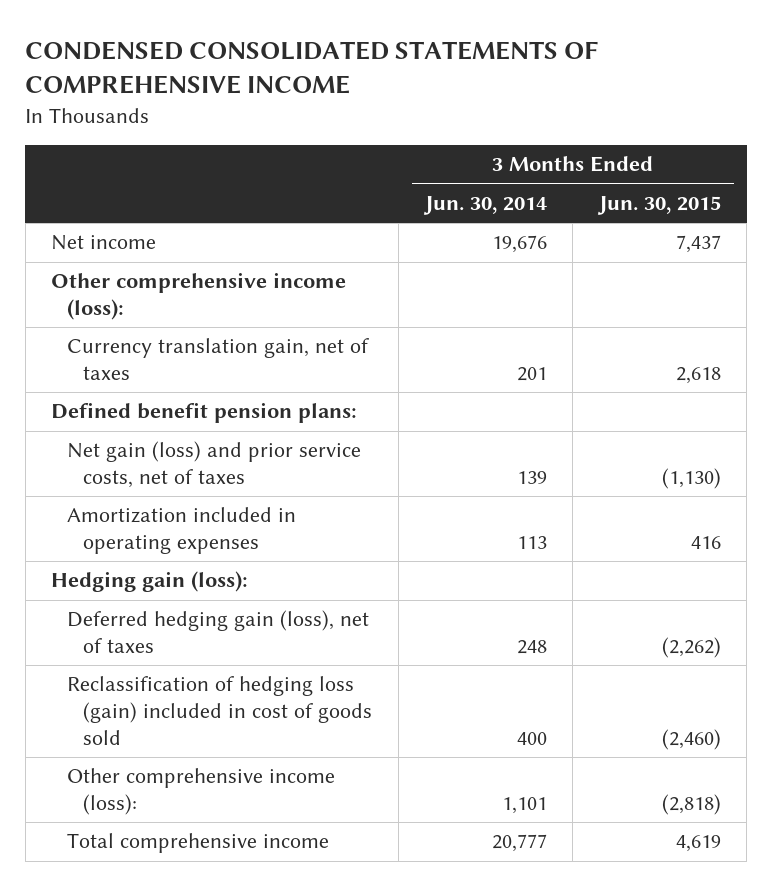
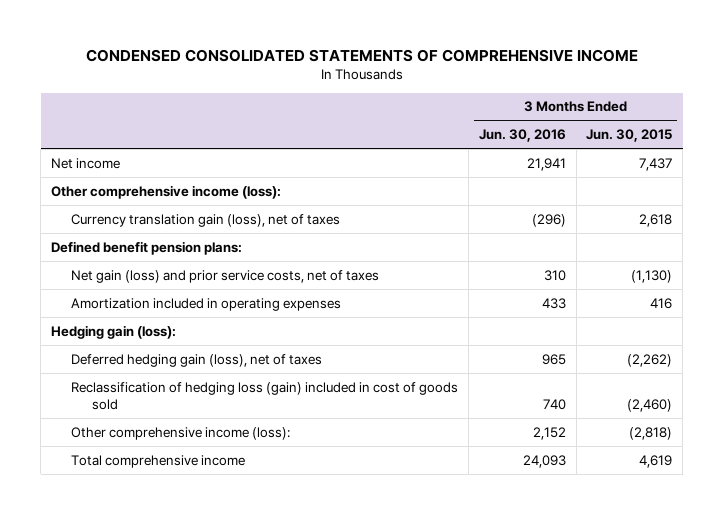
[422,195,547,215] Jun. 30, 2014 -> none
none -> [478,129,566,143] Jun. 30, 2016
[67,338,370,381] Currency translation gain, net of taxes -> [71,213,341,227] Currency translation gain (loss), net of taxes

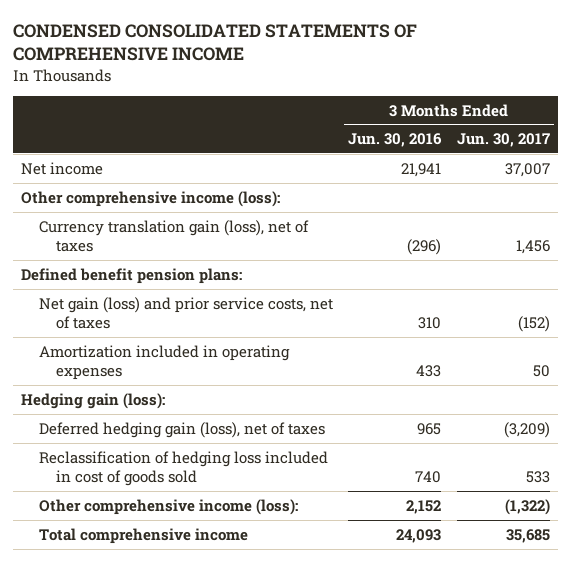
[586,129,673,143] Jun. 30, 2015 -> none
none -> [457,133,551,148] Jun. 30, 2017
[71,381,459,410] Reclassification of hedging loss (gain) included in cost of goods sold -> [38,450,328,486] Reclassification of hedging loss included in cost of goods sold

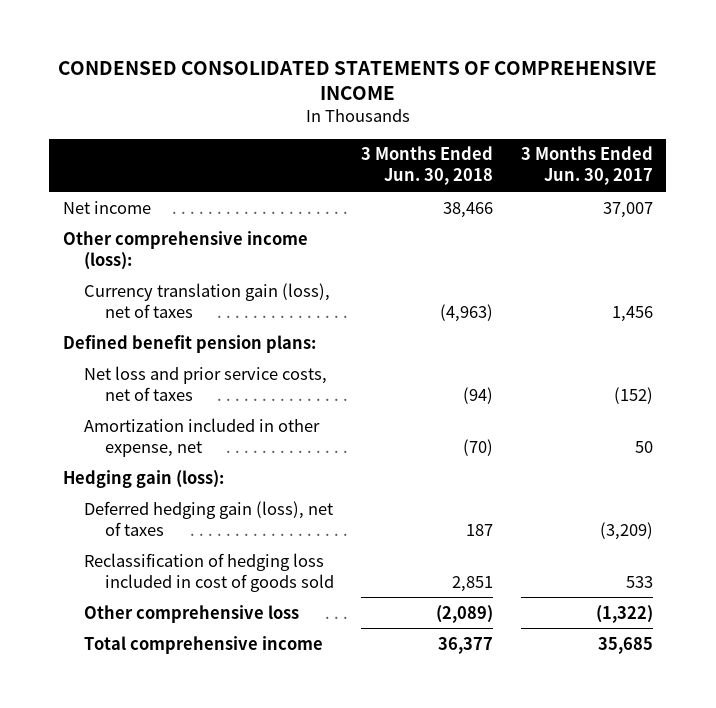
[348,133,443,148] Jun. 30, 2016 -> none
none -> [361,146,494,186] 3 Months Ended Jun. 30, 2018
[38,296,333,329] Net gain (loss) and prior service costs, net of taxes -> [83,365,327,401] Net loss and prior service costs, net of taxes
[38,344,290,380] Amortization included in operating expenses -> [83,417,320,457] Amortization included in other expense, net
[38,498,298,515] Other comprehensive income (loss): -> [83,604,299,623] Other comprehensive loss

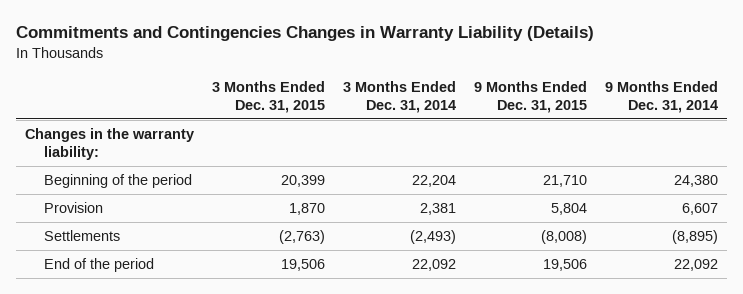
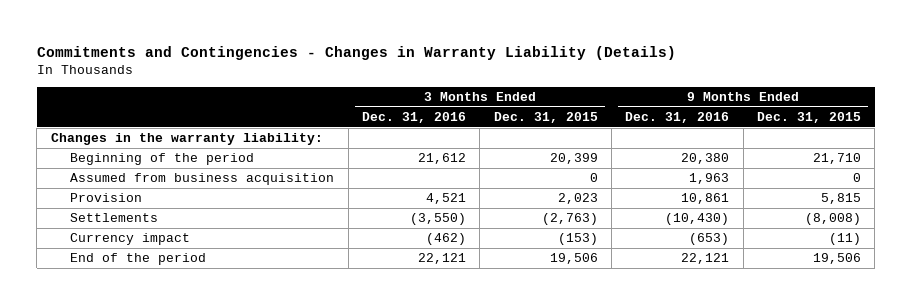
[15,26,594,42] Commitments and Contingencies Changes in Warranty Liability (Details) -> [36,45,676,60] Commitments and Contingencies - Changes in Warranty Liability (Details)
[343,80,457,113] 3 Months Ended Dec. 31, 2014 -> none
[605,80,719,113] 9 Months Ended Dec. 31, 2014 -> none
none -> [361,111,466,123] Dec. 31, 2016
none -> [625,111,730,123] Dec. 31, 2016
none -> [70,173,335,186] Assumed from business acquisition
[288,202,325,215] 1,870 -> [557,193,598,205] 2,023
[551,202,588,215] 5,804 -> [821,193,862,205] 5,815
none -> [70,233,191,246] Currency impact

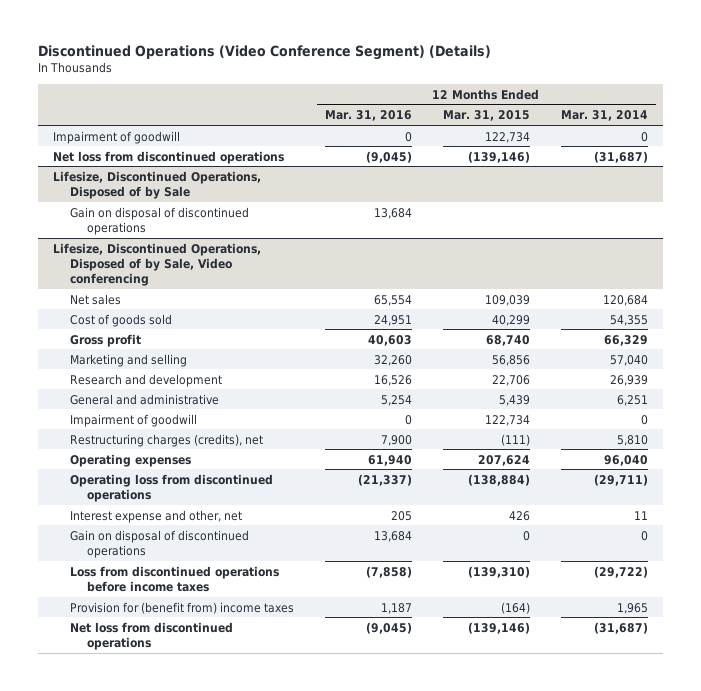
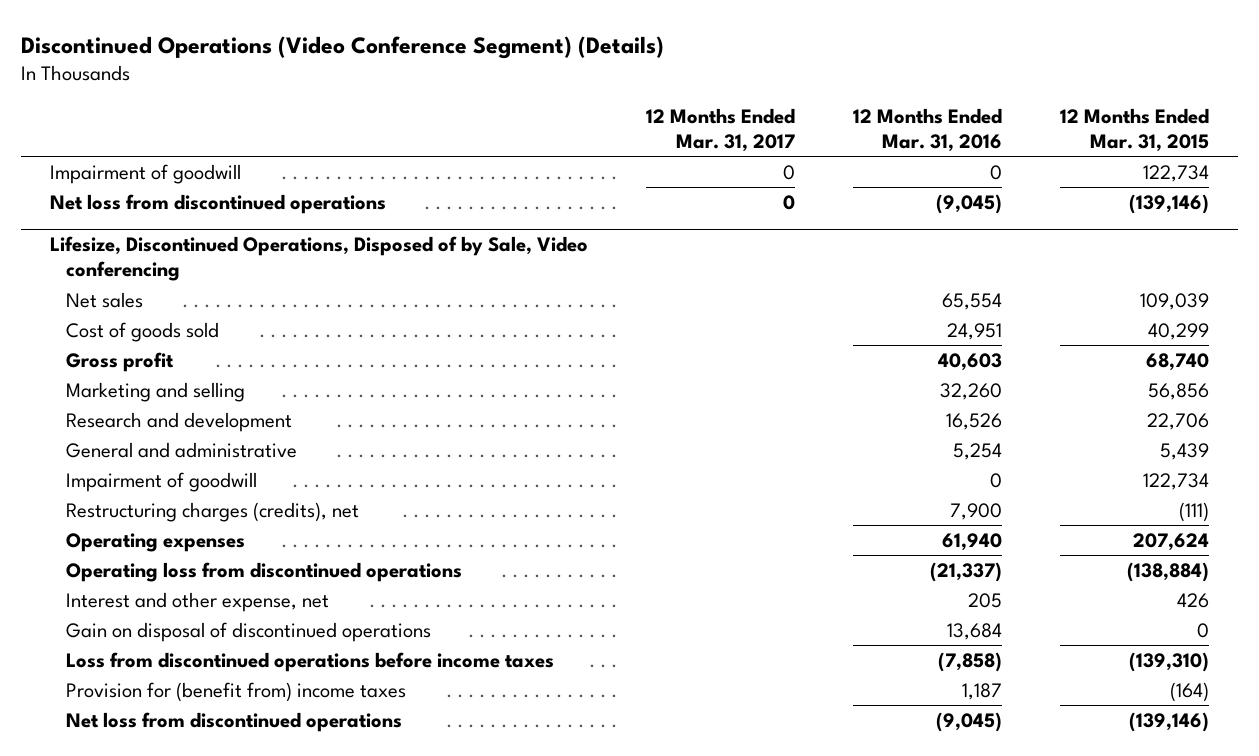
[560,110,648,122] Mar. 31, 2014 -> none
none -> [645,107,795,152] 12 Months Ended Mar. 31, 2017
[53,170,262,200] Lifesize, Discontinued Operations, Disposed of by Sale -> none
[69,206,249,236] Gain on disposal of discontinued operations -> none
[69,509,242,523] Interest expense and other, net -> [65,591,329,612] Interest and other expense, net

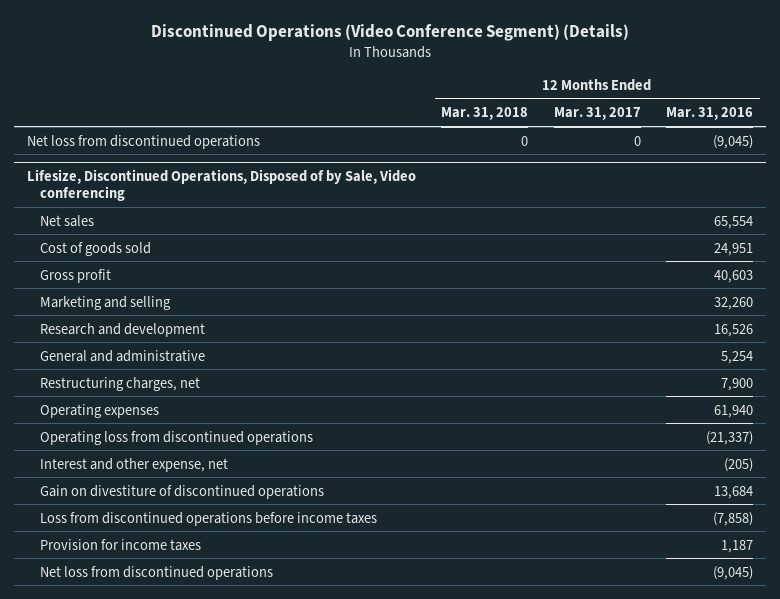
[1059,107,1209,152] 12 Months Ended Mar. 31, 2015 -> none
none -> [441,107,529,121] Mar. 31, 2018
[50,163,242,184] Impairment of goodwill -> none
[65,471,257,492] Impairment of goodwill -> none
[65,501,359,522] Restructuring charges (credits), net -> [39,376,200,391] Restructuring charges, net
[967,592,1002,608] 205 -> [724,457,754,472] (205)
[65,621,431,642] Gain on disposal of discontinued operations -> [39,484,324,499] Gain on divestiture of discontinued operations
[65,681,406,702] Provision for (benefit from) income taxes -> [39,538,201,551] Provision for income taxes

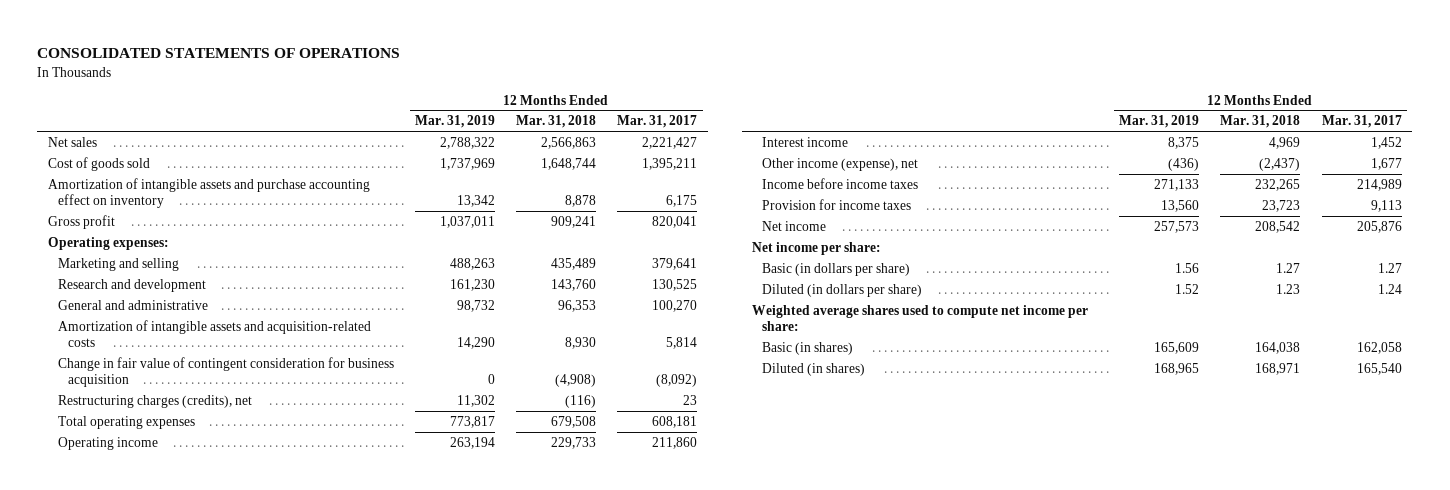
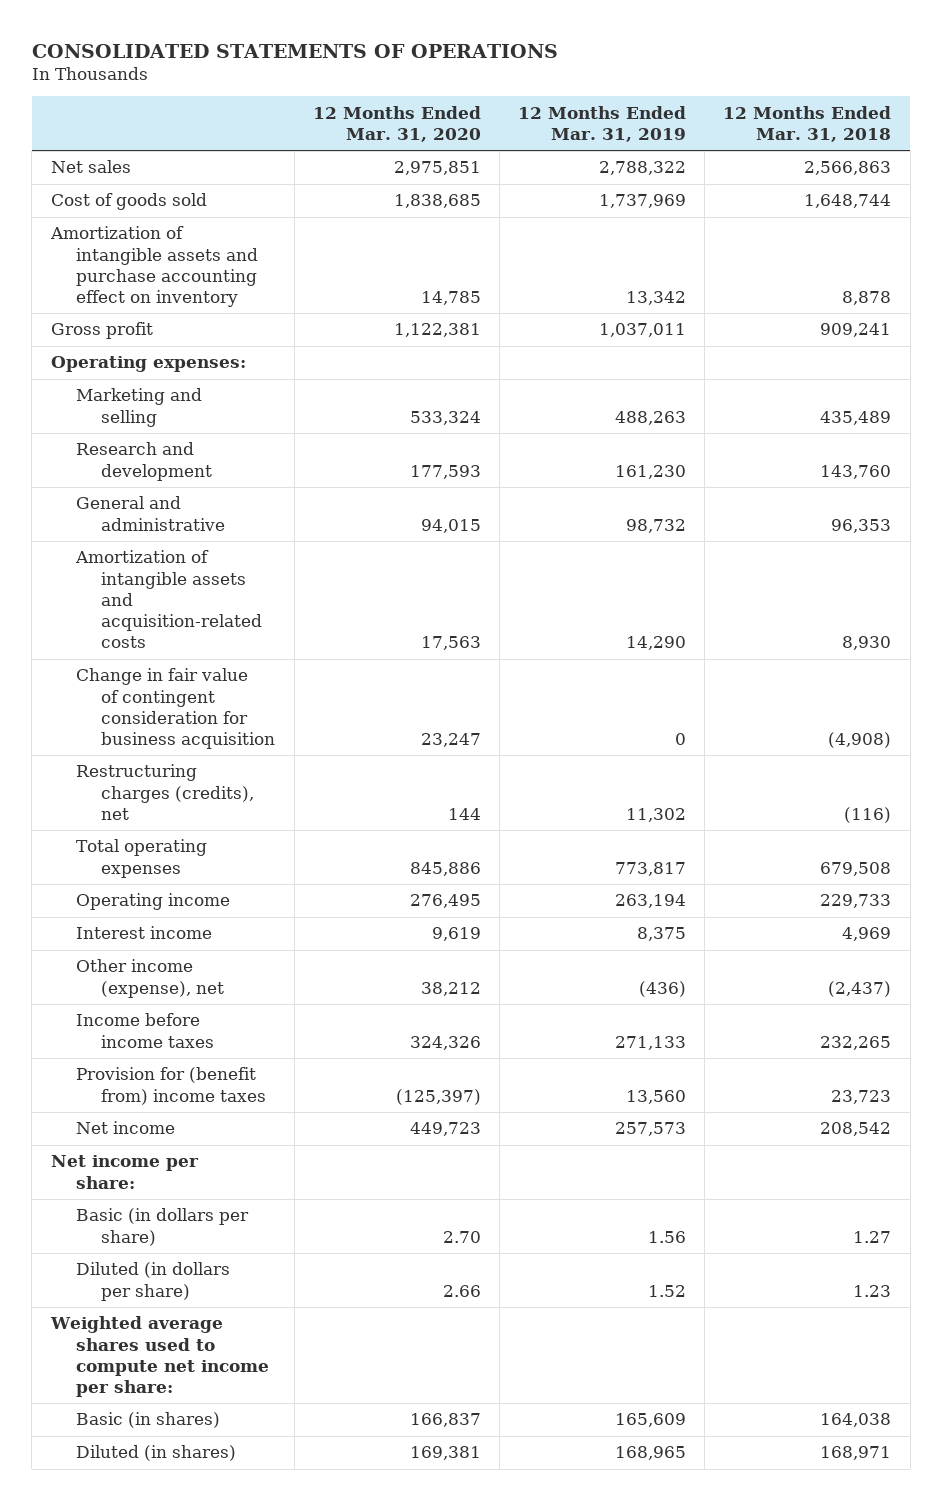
[617,115,698,129] Mar. 31, 2017 -> none
none -> [312,105,481,142] 12 Months Ended Mar. 31, 2020
[762,198,912,210] Provision for income taxes -> [75,1067,267,1105] Provision for (benefit from) income taxes

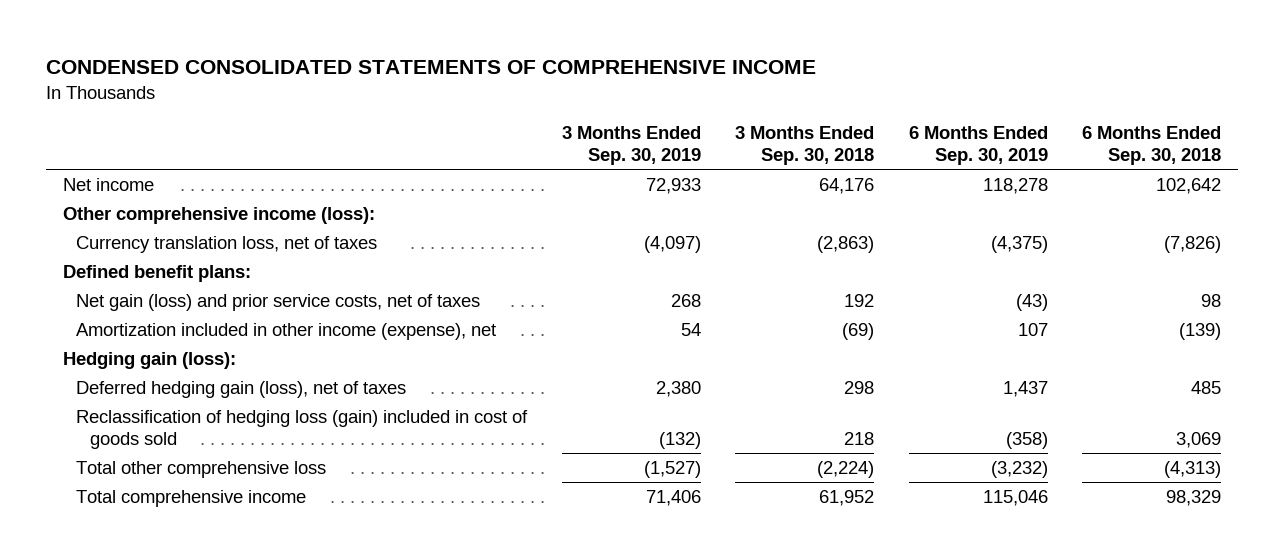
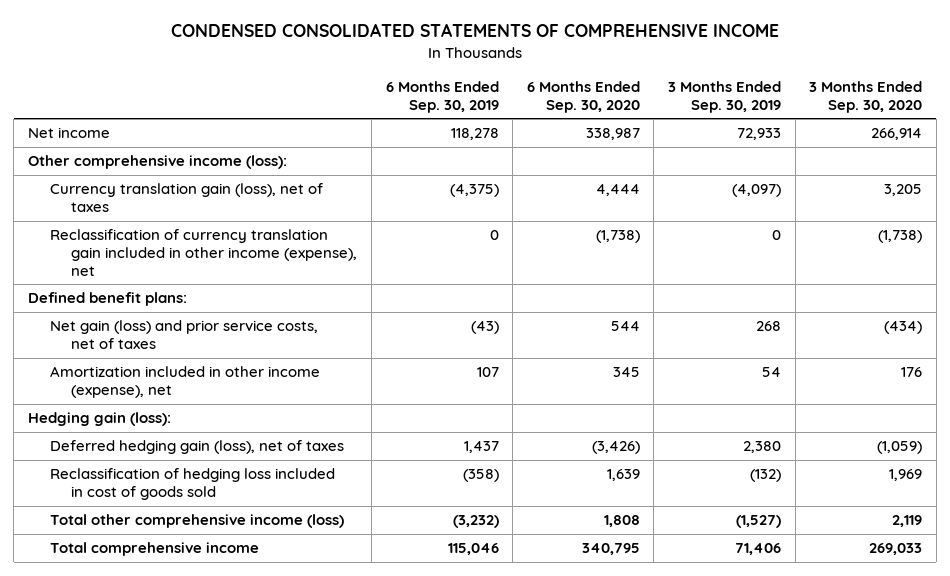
[735,125,875,166] 3 Months Ended Sep. 30, 2018 -> none
[1081,125,1221,166] 6 Months Ended Sep. 30, 2018 -> none
none -> [526,81,640,113] 6 Months Ended Sep. 30, 2020
none -> [809,81,923,113] 3 Months Ended Sep. 30, 2020
[76,235,378,253] Currency translation loss, net of taxes -> [49,183,323,212] Currency translation gain (loss), net of taxes
none -> [49,229,358,276] Reclassification of currency translation gain included in other income (expense), net
[76,409,529,450] Reclassification of hedging loss (gain) included in cost of goods sold -> [49,468,335,500] Reclassification of hedging loss included in cost of goods sold
[76,460,327,478] Total other comprehensive loss -> [49,514,344,529] Total other comprehensive income (loss)

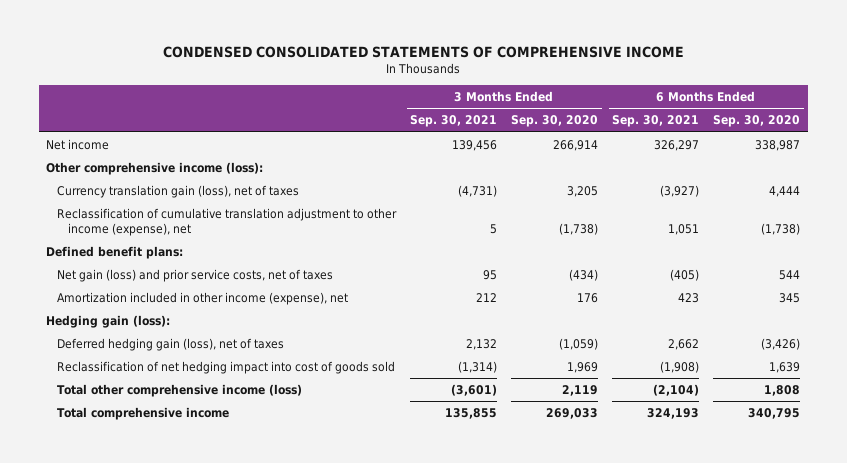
[385,81,499,113] 6 Months Ended Sep. 30, 2019 -> none
[667,81,781,113] 3 Months Ended Sep. 30, 2019 -> none
none -> [410,115,498,128] Sep. 30, 2021
none -> [612,115,700,128] Sep. 30, 2021
[49,229,358,276] Reclassification of currency translation gain included in other income (expense), net -> [57,208,398,236] Reclassification of cumulative translation adjustment to other income (expense), net
[49,468,335,500] Reclassification of hedging loss included in cost of goods sold -> [57,361,396,375] Reclassification of net hedging impact into cost of goods sold

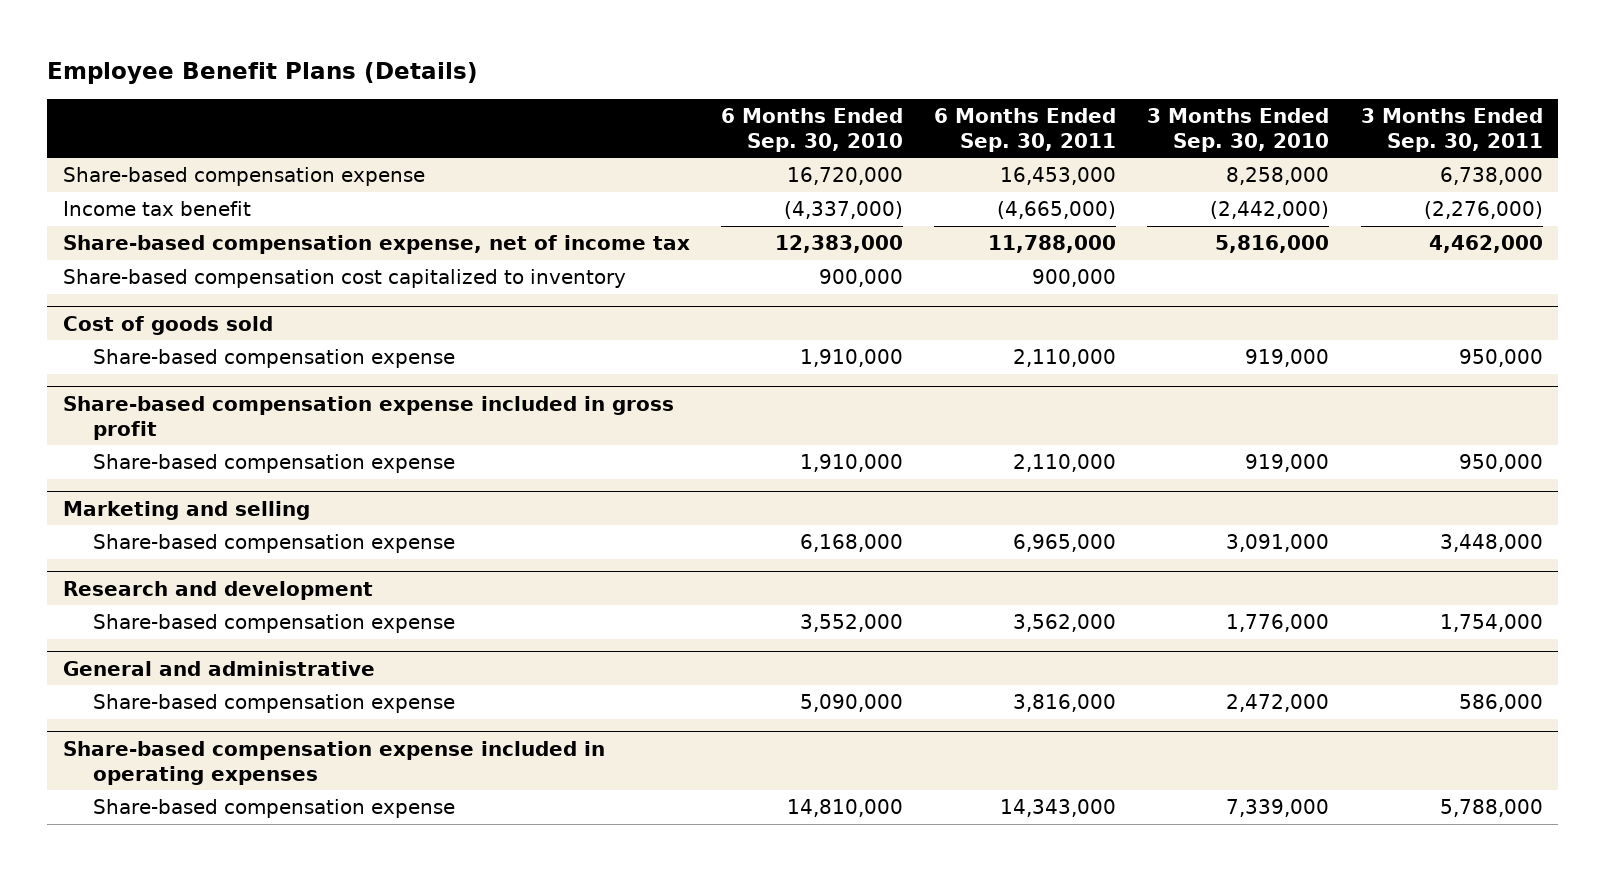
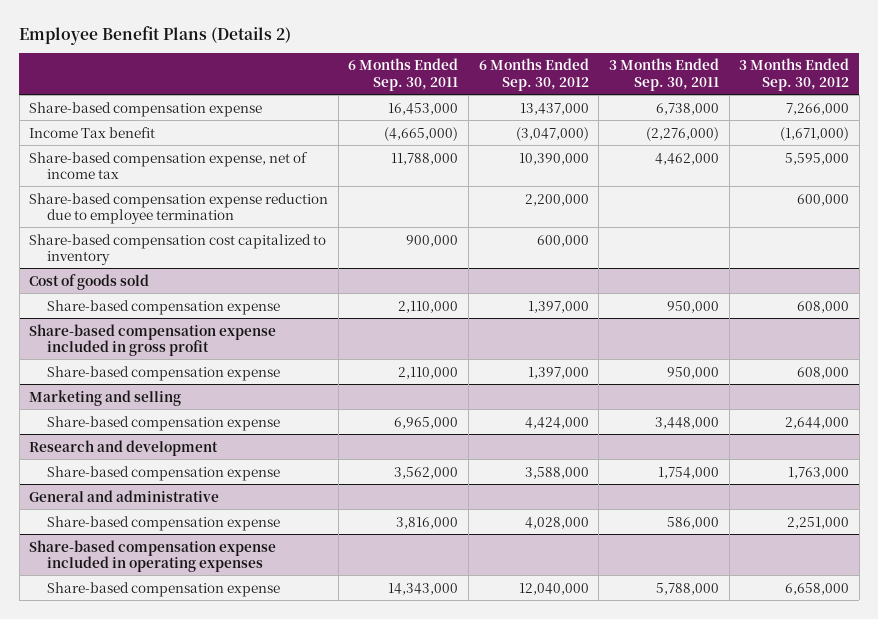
[47,61,479,84] Employee Benefit Plans (Details) -> [19,25,292,45] Employee Benefit Plans (Details 2)
[721,107,904,153] 6 Months Ended Sep. 30, 2010 -> none
[1147,107,1330,153] 3 Months Ended Sep. 30, 2010 -> none
none -> [478,58,589,91] 6 Months Ended Sep. 30, 2012
none -> [739,58,850,91] 3 Months Ended Sep. 30, 2012
[62,201,251,217] Income tax benefit -> [29,126,156,138] Income Tax benefit
none -> [29,192,329,224] Share-based compensation expense reduction due to employee termination

